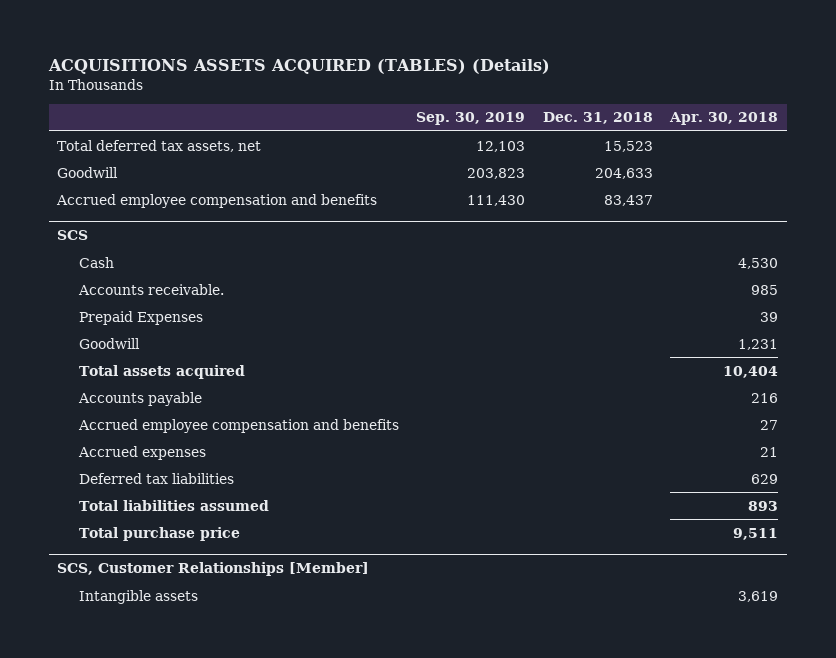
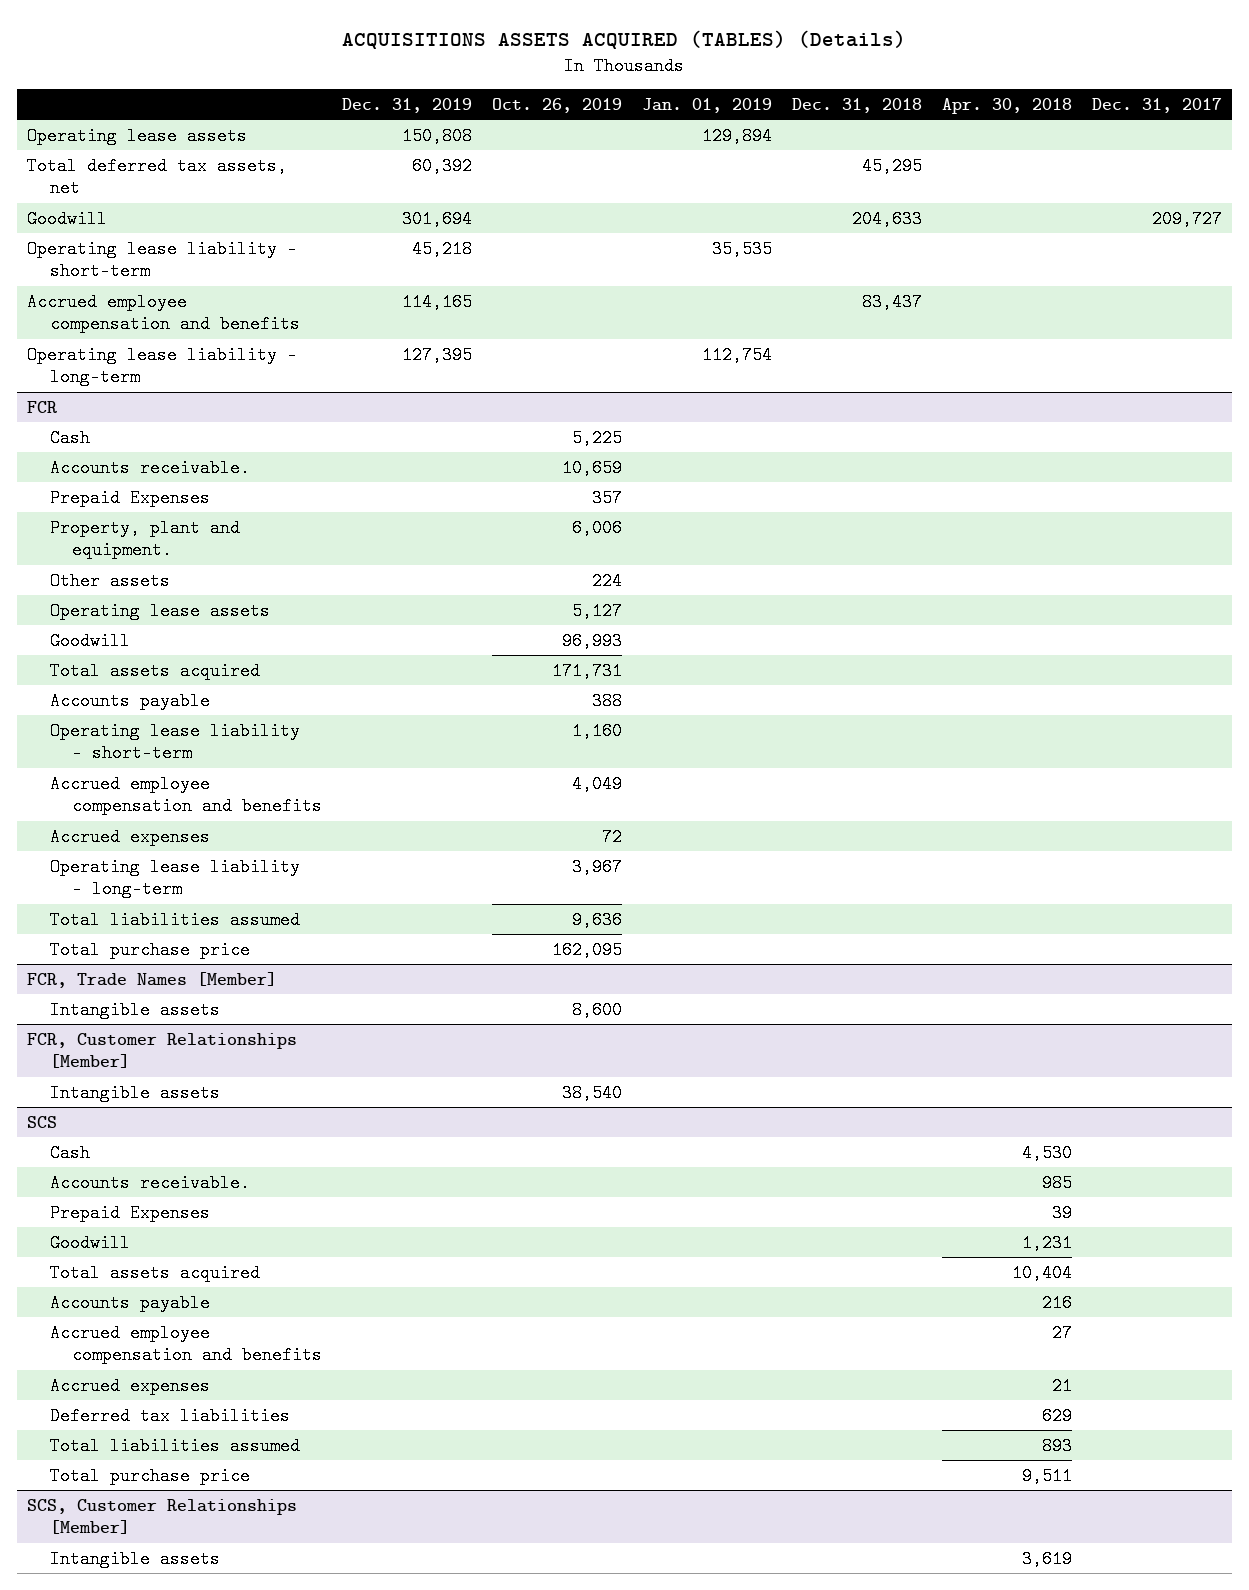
[416,112,526,126] Sep. 30, 2019 -> none
none -> [342,97,473,113] Dec. 31, 2019
none -> [492,97,623,113] Oct. 26, 2019
none -> [641,97,772,113] Jan. 01, 2019
none -> [1091,97,1222,113] Dec. 31, 2017
none -> [26,126,247,145] Operating lease assets
[603,140,653,152] 15,523 -> [861,156,922,175] 45,295
none -> [26,239,297,281] Operating lease liability - short-term
none -> [26,345,297,387] Operating lease liability - long-term
none -> [26,400,57,413] FCR
none -> [49,428,90,447] Cash
none -> [49,458,250,477] Accounts receivable.
none -> [49,488,210,507] Prepaid Expenses
none -> [49,518,240,560] Property, plant and equipment.
none -> [49,571,170,590] Other assets
none -> [49,601,270,620] Operating lease assets
none -> [49,631,130,650] Goodwill
none -> [49,661,260,680] Total assets acquired
none -> [49,691,210,710] Accounts payable
none -> [49,721,300,763] Operating lease liability - short-term
none -> [49,774,323,816] Accrued employee compensation and benefits
none -> [49,827,210,846] Accrued expenses
none -> [49,857,300,899] Operating lease liability - long-term
none -> [49,910,300,929] Total liabilities assumed
none -> [49,940,250,959] Total purchase price
none -> [26,971,277,988] FCR, Trade Names [Member]
none -> [49,1000,220,1019] Intangible assets
none -> [26,1032,297,1069] FCR, Customer Relationships [Member]
none -> [49,1083,220,1102] Intangible assets

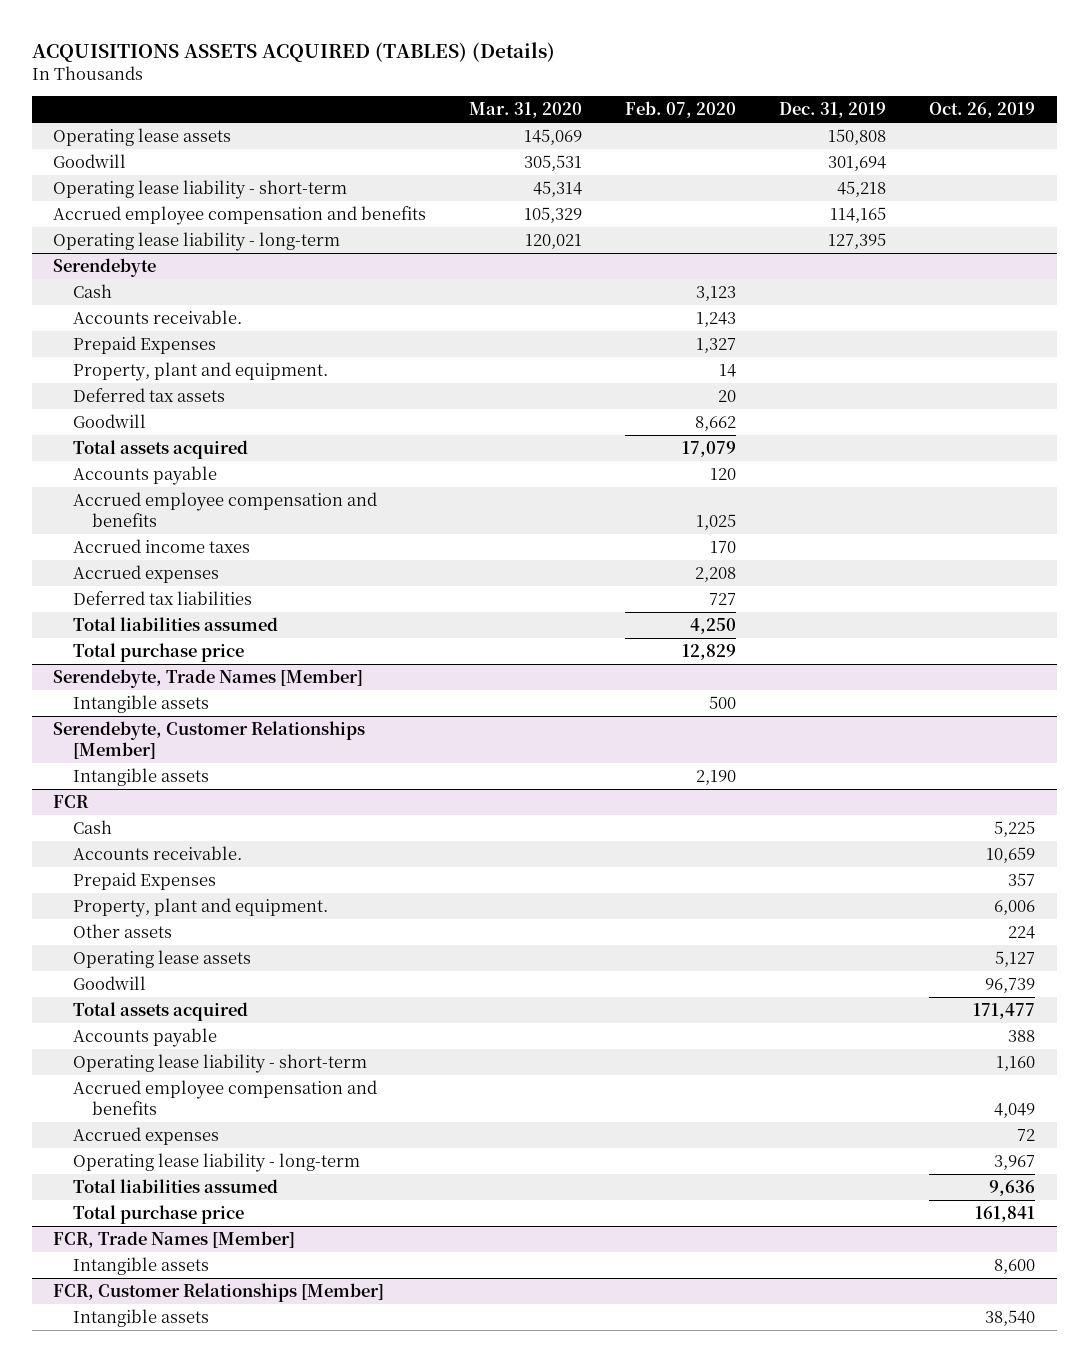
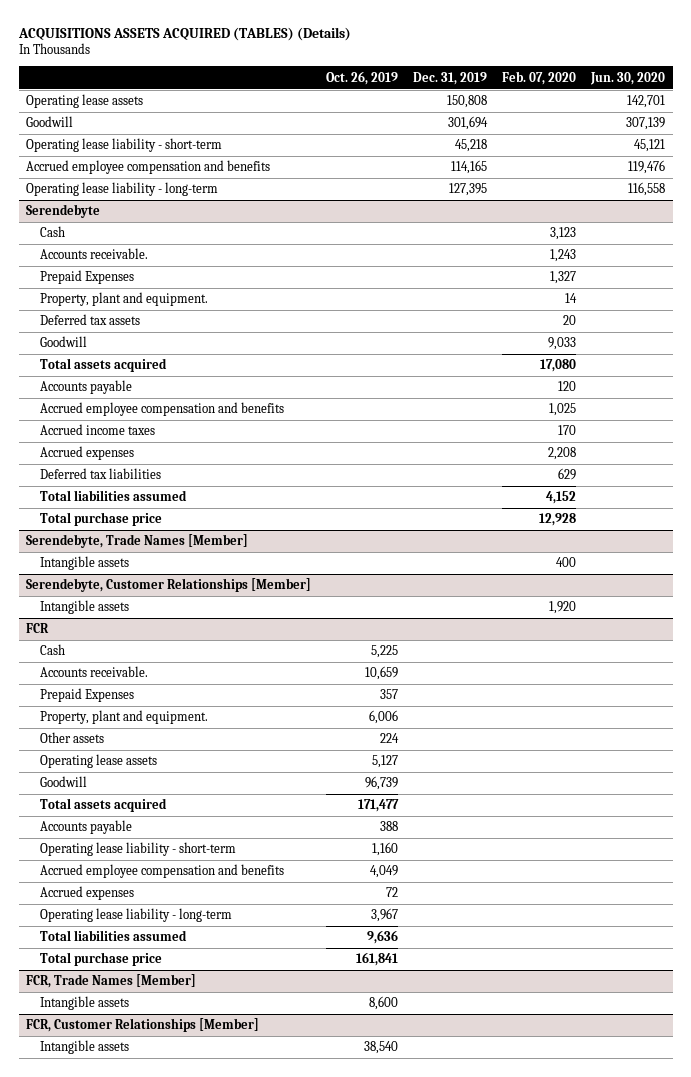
[469,102,583,119] Mar. 31, 2020 -> none
none -> [590,71,666,85] Jun. 30, 2020
[695,415,737,431] 8,662 -> [548,337,577,351] 9,033
[682,440,737,457] 17,079 -> [540,359,577,373] 17,080
[709,592,737,605] 727 -> [558,468,577,481] 629
[690,617,737,634] 4,250 -> [546,491,577,505] 4,152
[682,643,737,660] 12,829 -> [539,513,577,527] 12,928
[709,695,737,709] 500 -> [556,557,577,568] 400
[696,769,737,785] 2,190 -> [549,601,577,615] 1,920

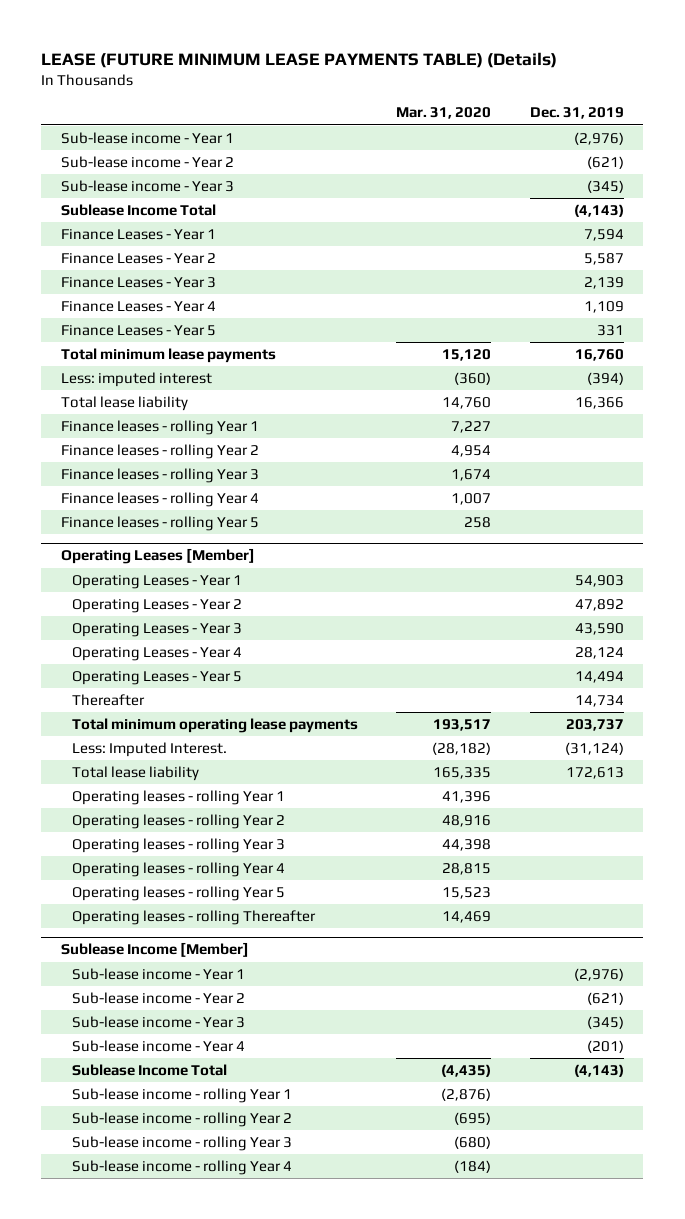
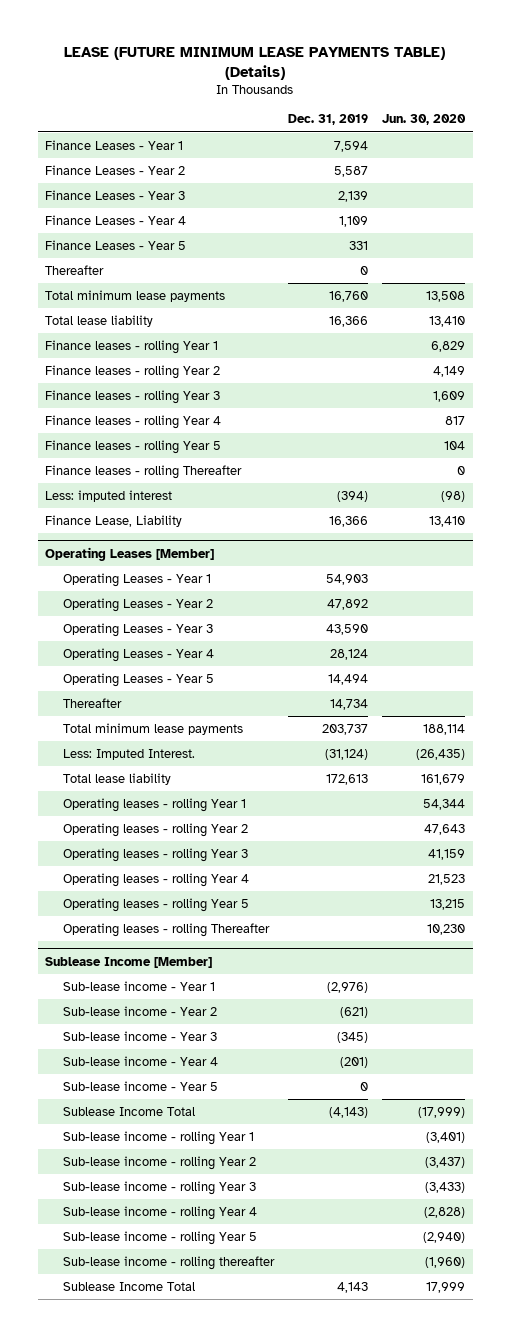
[396,107,492,120] Mar. 31, 2020 -> none
none -> [382,114,467,126] Jun. 30, 2020
[60,132,234,145] Sub-lease income - Year 1 -> none
[60,156,234,169] Sub-lease income - Year 2 -> none
[60,180,234,193] Sub-lease income - Year 3 -> none
[60,204,216,217] Sublease Income Total -> none
none -> [44,264,104,275] Thereafter
none -> [44,464,242,479] Finance leases - rolling Thereafter
[60,372,212,388] Less: imputed interest -> [44,489,172,502] Less: imputed interest
none -> [44,514,182,527] Finance Lease, Liability
[71,718,358,734] Total minimum operating lease payments -> [62,722,243,735] Total minimum lease payments
none -> [62,1080,218,1091] Sub-lease income - Year 5
none -> [62,1230,257,1245] Sub-lease income - rolling Year 5
none -> [62,1255,275,1270] Sub-lease income - rolling thereafter
none -> [62,1281,195,1291] Sublease Income Total

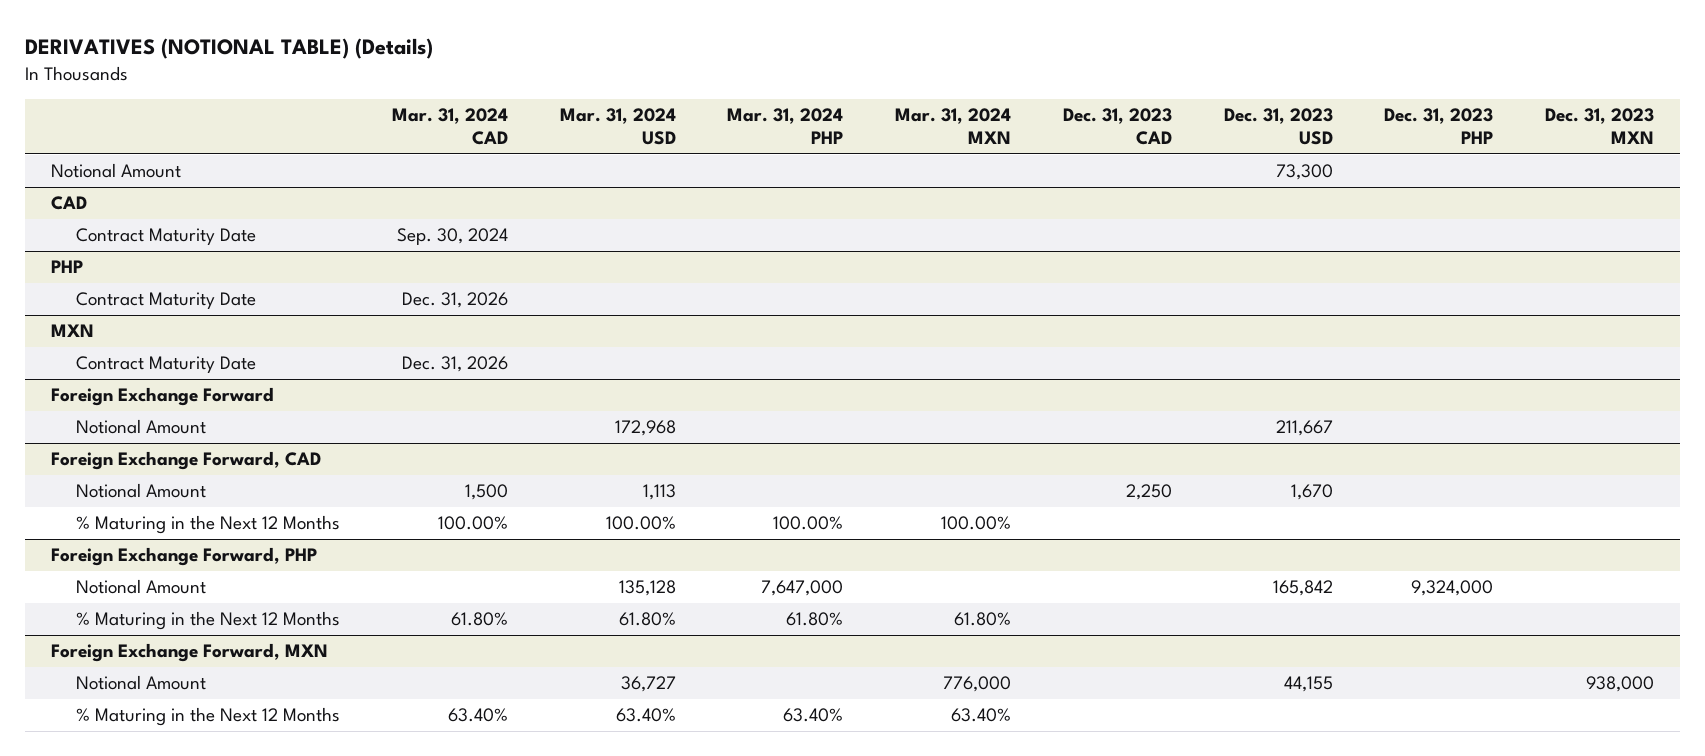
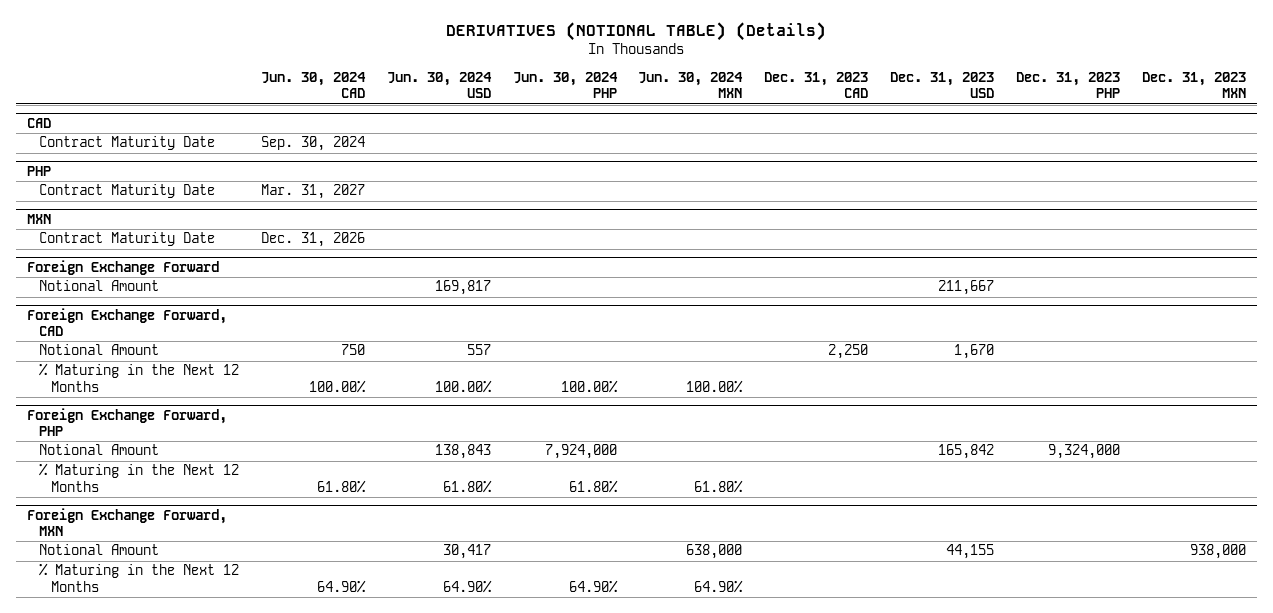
[391,108,508,146] Mar. 31, 2024 CAD -> none
[559,108,676,146] Mar. 31, 2024 USD -> none
[727,108,844,145] Mar. 31, 2024 PHP -> none
[895,108,1012,145] Mar. 31, 2024 MXN -> none
none -> [260,72,366,99] Jun. 30, 2024 CAD
none -> [386,72,492,99] Jun. 30, 2024 USD
none -> [512,72,618,99] Jun. 30, 2024 PHP
none -> [638,72,744,99] Jun. 30, 2024 MXN
[50,163,181,179] Notional Amount -> none

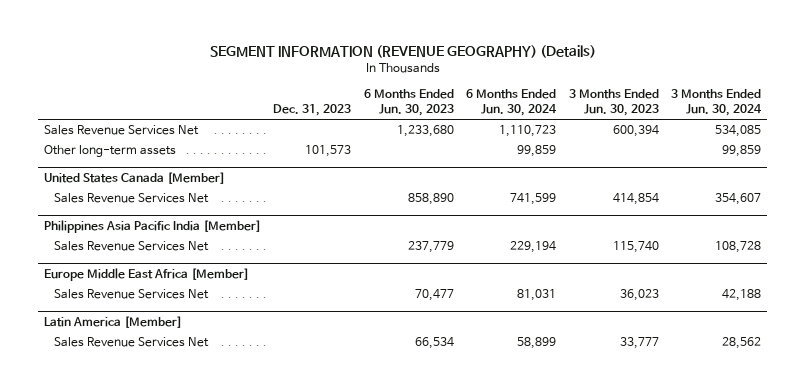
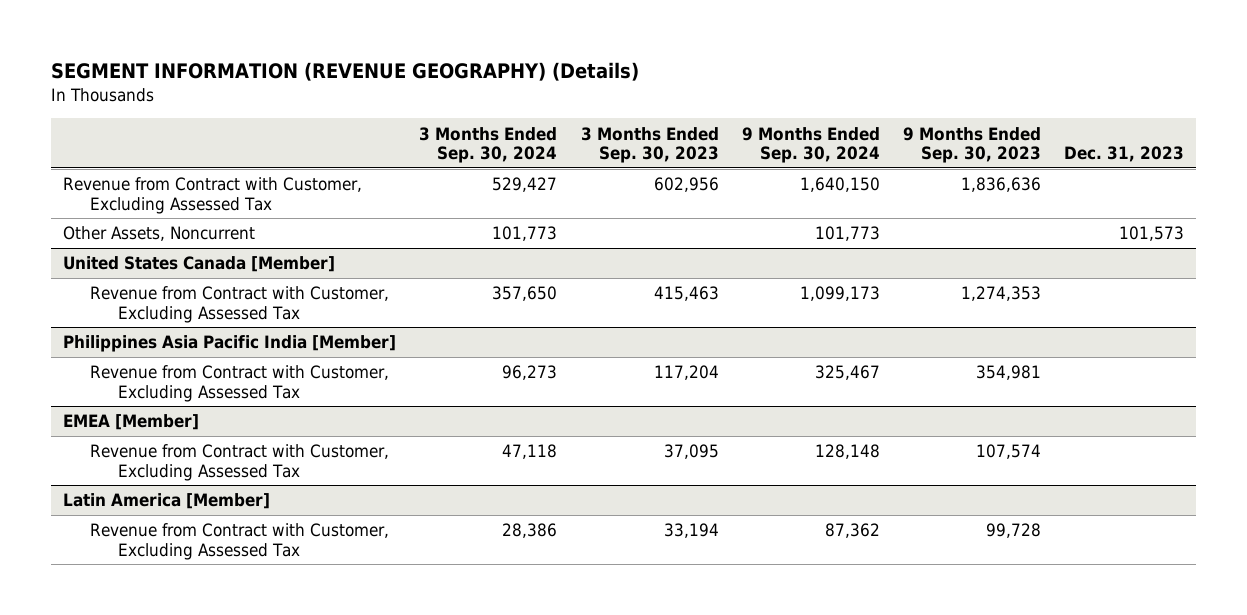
[363,89,454,117] 6 Months Ended Jun. 30, 2023 -> none
[466,89,558,117] 6 Months Ended Jun. 30, 2024 -> none
[568,89,659,117] 3 Months Ended Jun. 30, 2023 -> none
[671,89,763,117] 3 Months Ended Jun. 30, 2024 -> none
none -> [419,126,558,164] 3 Months Ended Sep. 30, 2024
none -> [580,126,719,164] 3 Months Ended Sep. 30, 2023
none -> [741,126,880,164] 9 Months Ended Sep. 30, 2024
none -> [903,126,1042,164] 9 Months Ended Sep. 30, 2023
[43,125,199,136] Sales Revenue Services Net -> [63,177,363,214] Revenue from Contract with Customer, Excluding Assessed Tax
[43,145,176,158] Other long-term assets -> [63,226,256,242] Other Assets, Noncurrent
[53,193,209,204] Sales Revenue Services Net -> [90,286,390,323] Revenue from Contract with Customer, Excluding Assessed Tax
[53,241,209,252] Sales Revenue Services Net -> [90,365,390,402] Revenue from Contract with Customer, Excluding Assessed Tax
[43,268,249,282] Europe Middle East Africa [Member] -> [63,414,200,431] EMEA [Member]
[53,289,209,300] Sales Revenue Services Net -> [90,444,390,481] Revenue from Contract with Customer, Excluding Assessed Tax
[53,337,209,348] Sales Revenue Services Net -> [90,523,390,560] Revenue from Contract with Customer, Excluding Assessed Tax

